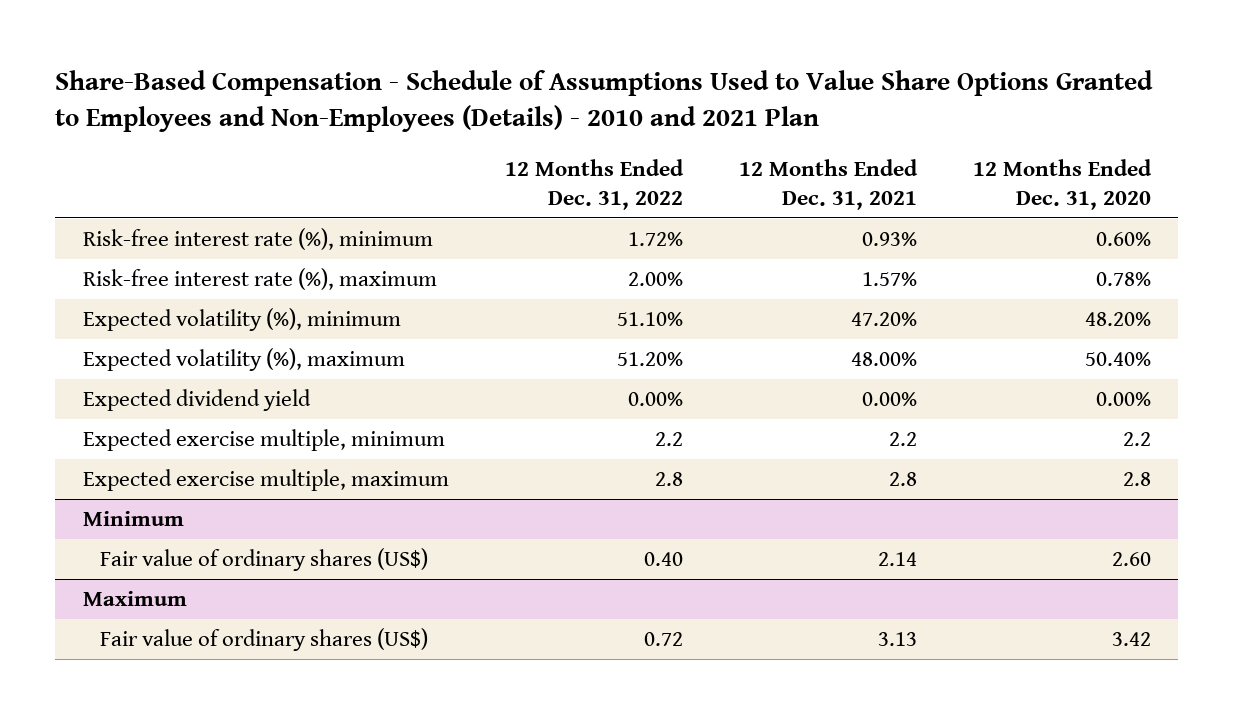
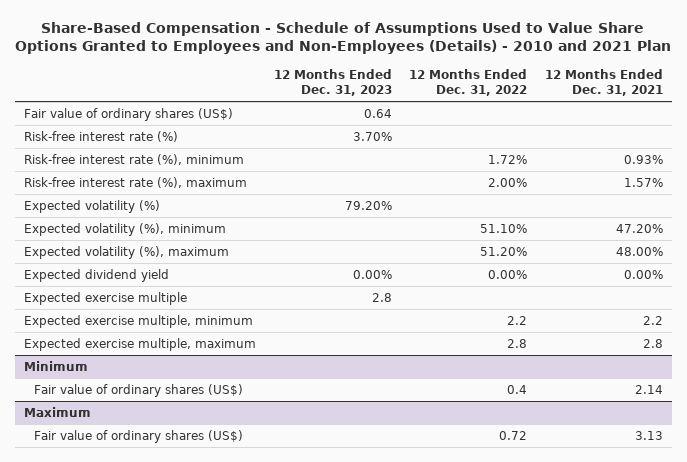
[972,158,1152,210] 12 Months Ended Dec. 31, 2020 -> none
none -> [273,69,392,96] 12 Months Ended Dec. 31, 2023
none -> [23,107,233,121] Fair value of ordinary shares (US$)
none -> [23,130,178,142] Risk-free interest rate (%)
none -> [23,199,160,213] Expected volatility (%)
none -> [23,291,187,305] Expected exercise multiple
[643,551,683,566] 0.40 -> [507,384,528,394] 0.4

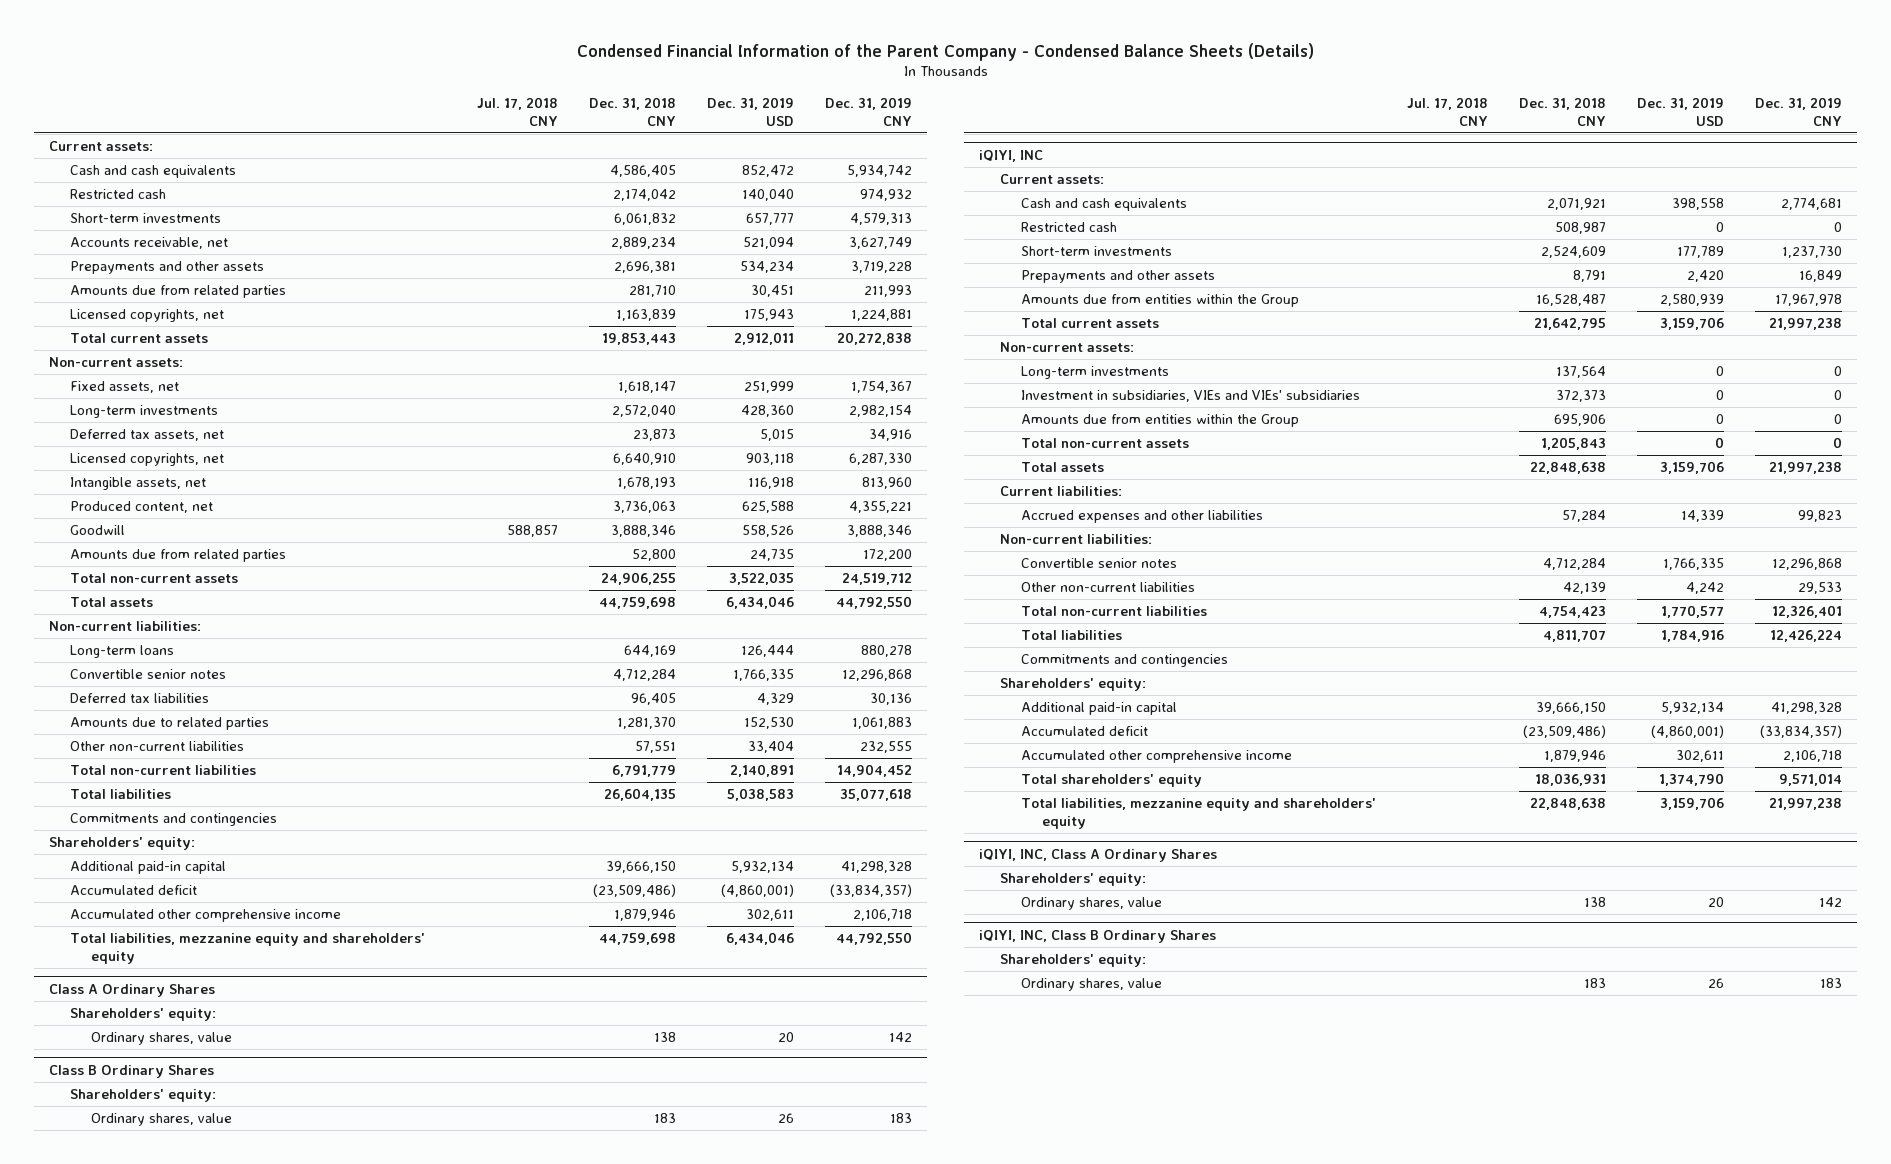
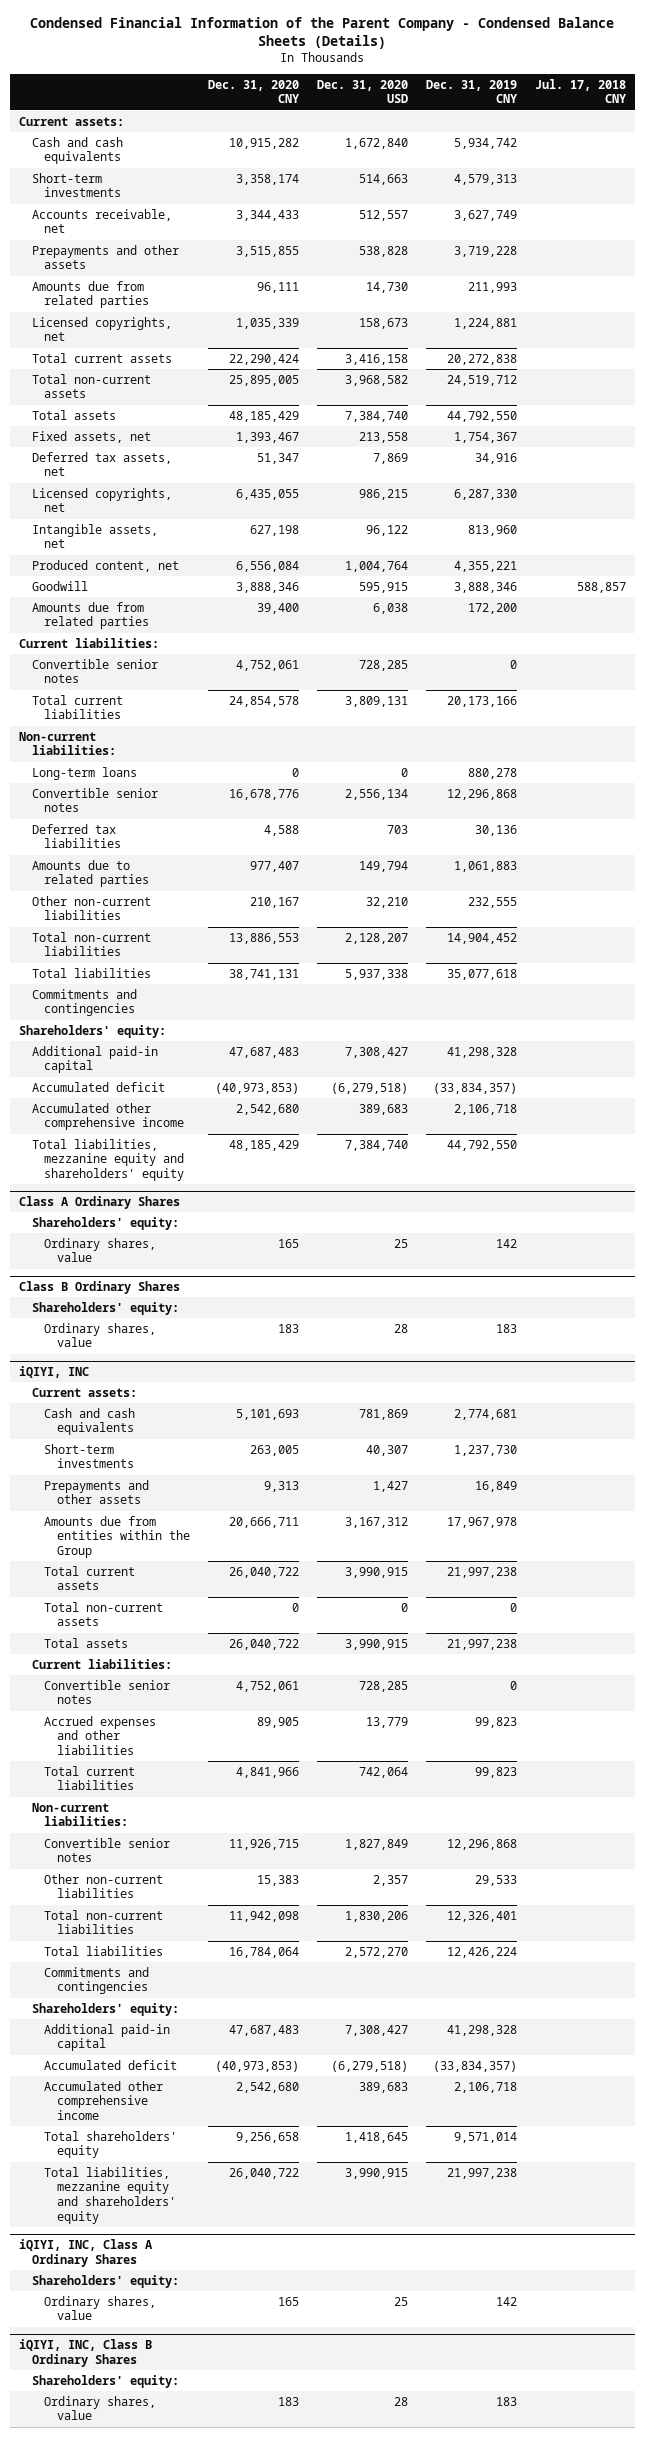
[588,97,676,126] Dec. 31, 2018 CNY -> none
[706,97,794,126] Dec. 31, 2019 USD -> none
none -> [208,79,300,104] Dec. 31, 2020 CNY
none -> [317,79,409,104] Dec. 31, 2020 USD
[69,189,166,200] Restricted cash -> none
[49,357,184,368] Non-current assets: -> none
[69,573,238,584] Total non-current assets -> [31,373,151,399] Total non-current assets
[69,597,153,608] Total assets -> [31,409,116,420] Total assets
[69,405,218,419] Long-term investments -> none
none -> [18,637,159,648] Current liabilities:
none -> [31,658,158,684] Convertible senior notes
none -> [31,694,123,720] Total current liabilities
[1020,222,1117,233] Restricted cash -> none
[1000,342,1135,353] Non-current assets: -> none
[1020,366,1169,380] Long-term investments -> none
[1020,390,1360,403] Investment in subsidiaries, VIEs and VIEs' subsidiaries -> none
[1020,414,1299,428] Amounts due from entities within the Group -> none
none -> [44,1679,171,1705] Convertible senior notes
none -> [44,1765,136,1791] Total current liabilities

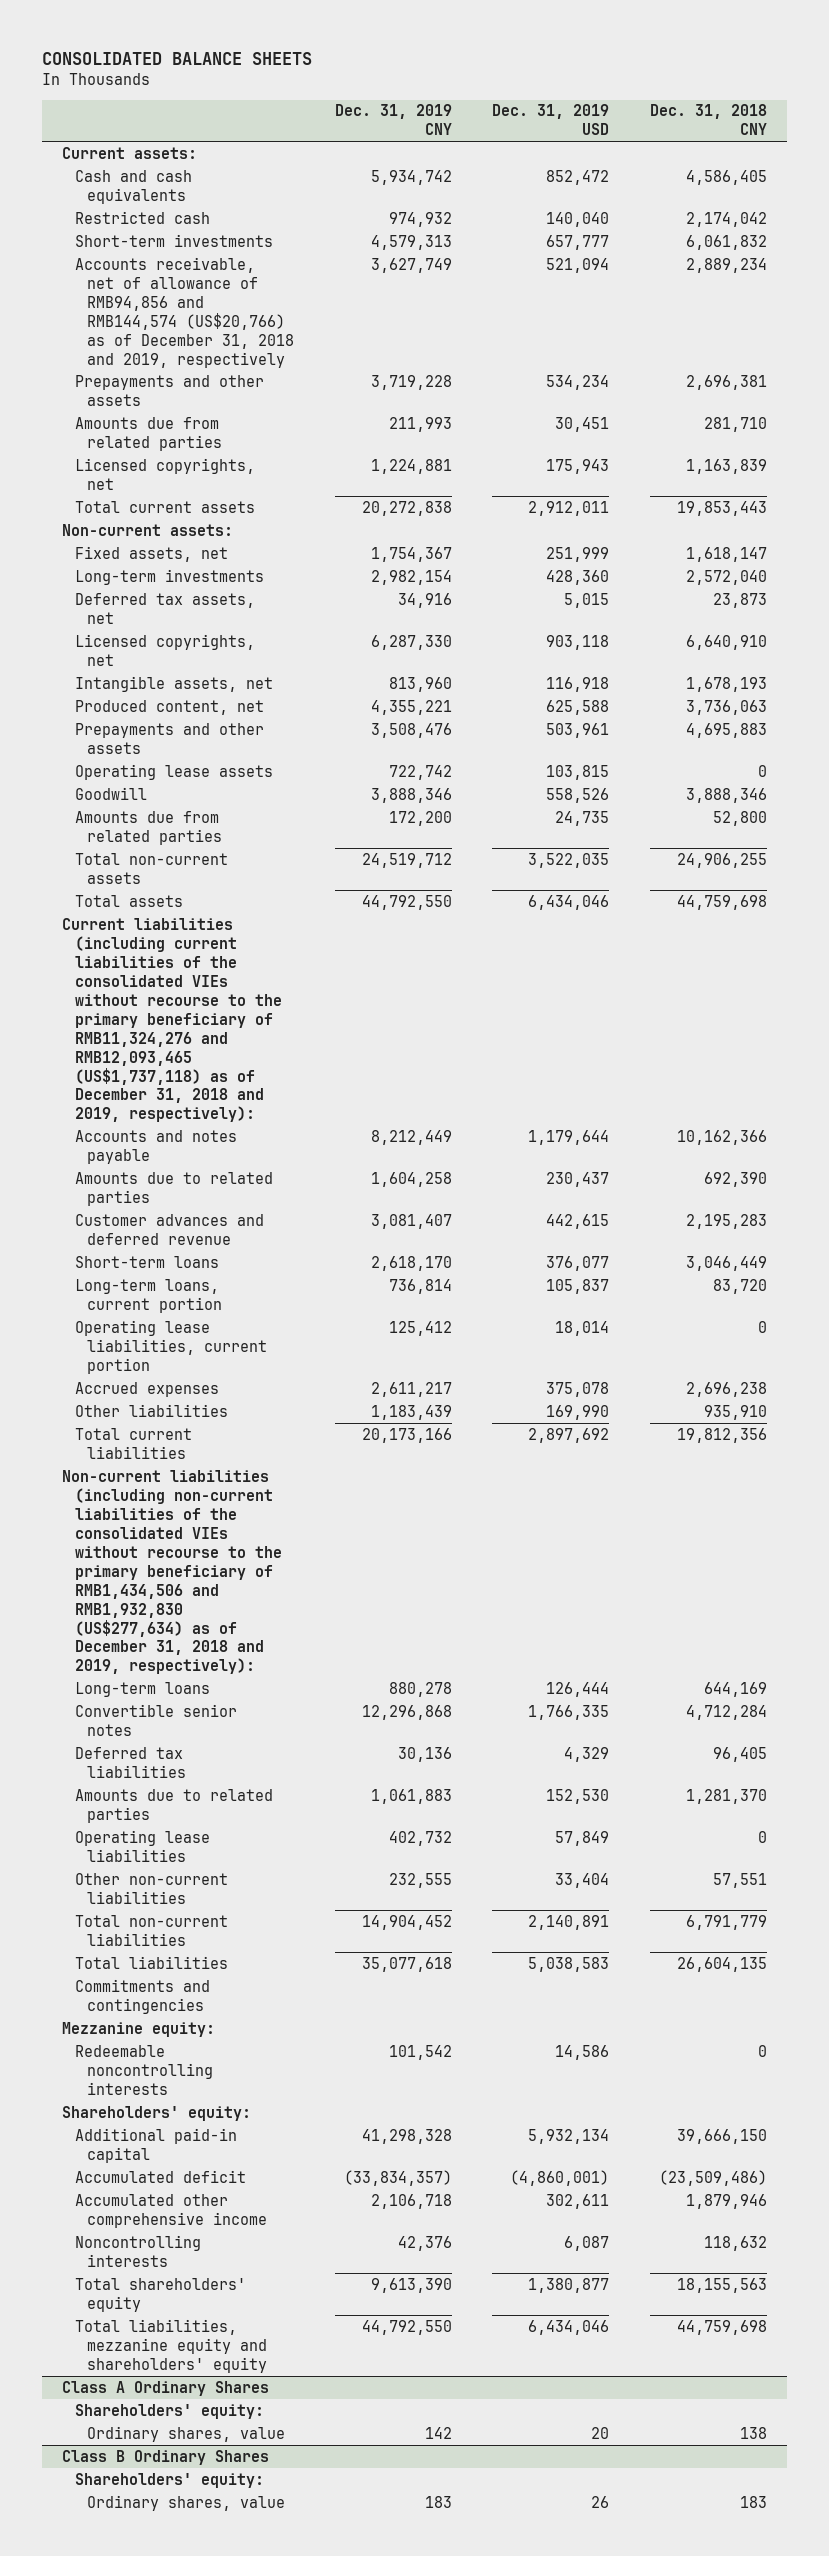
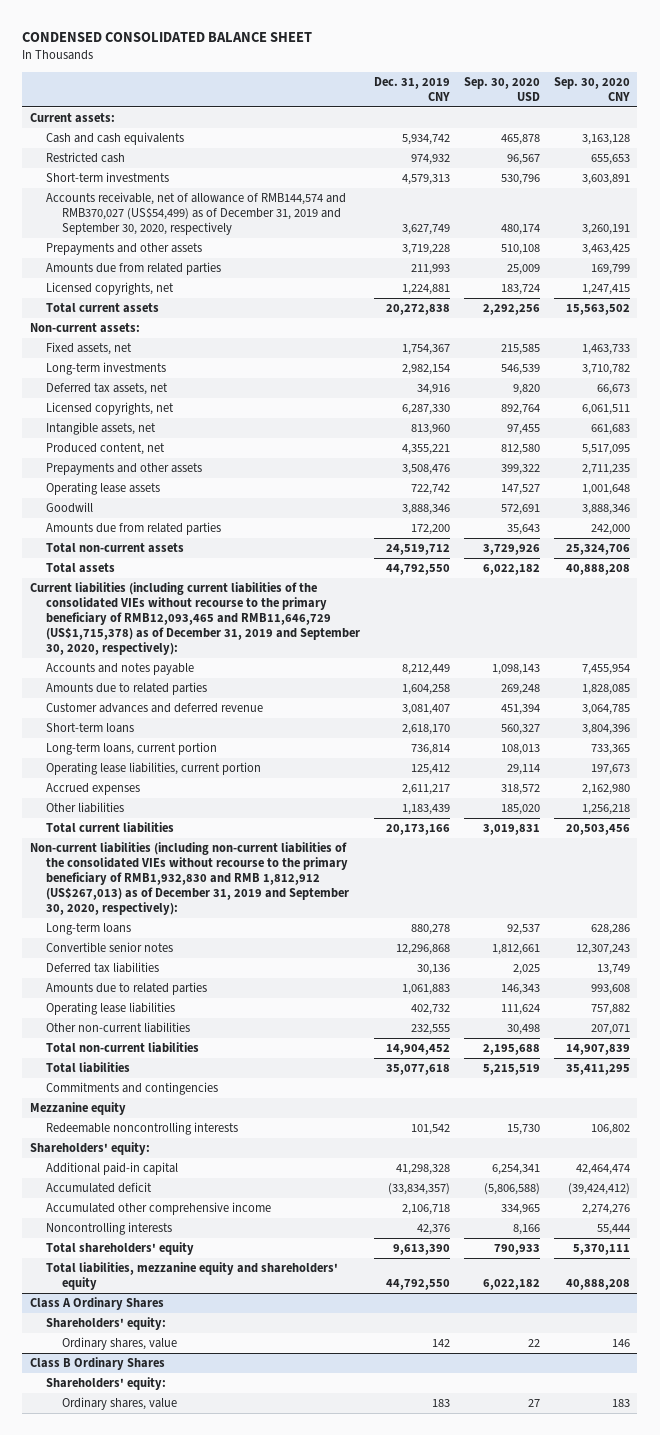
[41,51,312,65] CONSOLIDATED BALANCE SHEETS -> [22,32,313,43] CONDENSED CONSOLIDATED BALANCE SHEET
[492,104,610,136] Dec. 31, 2019 USD -> none
[649,104,767,136] Dec. 31, 2018 CNY -> none
none -> [463,77,540,101] Sep. 30, 2020 USD
none -> [554,77,631,101] Sep. 30, 2020 CNY
[74,256,295,368] Accounts receivable, net of allowance of RMB94,856 and RMB144,574 (US$20,766) as of December 31, 2018 and 2019, respectively -> [45,191,346,235] Accounts receivable, net of allowance of RMB144,574 and RMB370,027 (US$54,499) as of December 31, 2019 and September 30, 2020, respectively
[61,917,282,1123] Current liabilities (including current liabilities of the consolidated VIEs without recourse to the primary beneficiary of RMB11,324,276 and RMB12,093,465 (US$1,737,118) as of December 31, 2018 and 2019, respectively): -> [29,581,360,655] Current liabilities (including current liabilities of the consolidated VIEs without recourse to the primary beneficiary of RMB12,093,465 and RMB11,646,729 (US$1,715,378) as of December 31, 2019 and September 30, 2020, respectively):
[61,1469,282,1675] Non-current liabilities (including non-current liabilities of the consolidated VIEs without recourse to the primary beneficiary of RMB1,434,506 and RMB1,932,830 (US$277,634) as of December 31, 2018 and 2019, respectively): -> [29,841,349,915] Non-current liabilities (including non-current liabilities of the consolidated VIEs without recourse to the primary beneficiary of RMB1,932,830 and RMB 1,812,912 (US$267,013) as of December 31, 2019 and September 30, 2020, respectively):
[61,2021,215,2037] Mezzanine equity: -> [29,1101,126,1115] Mezzanine equity

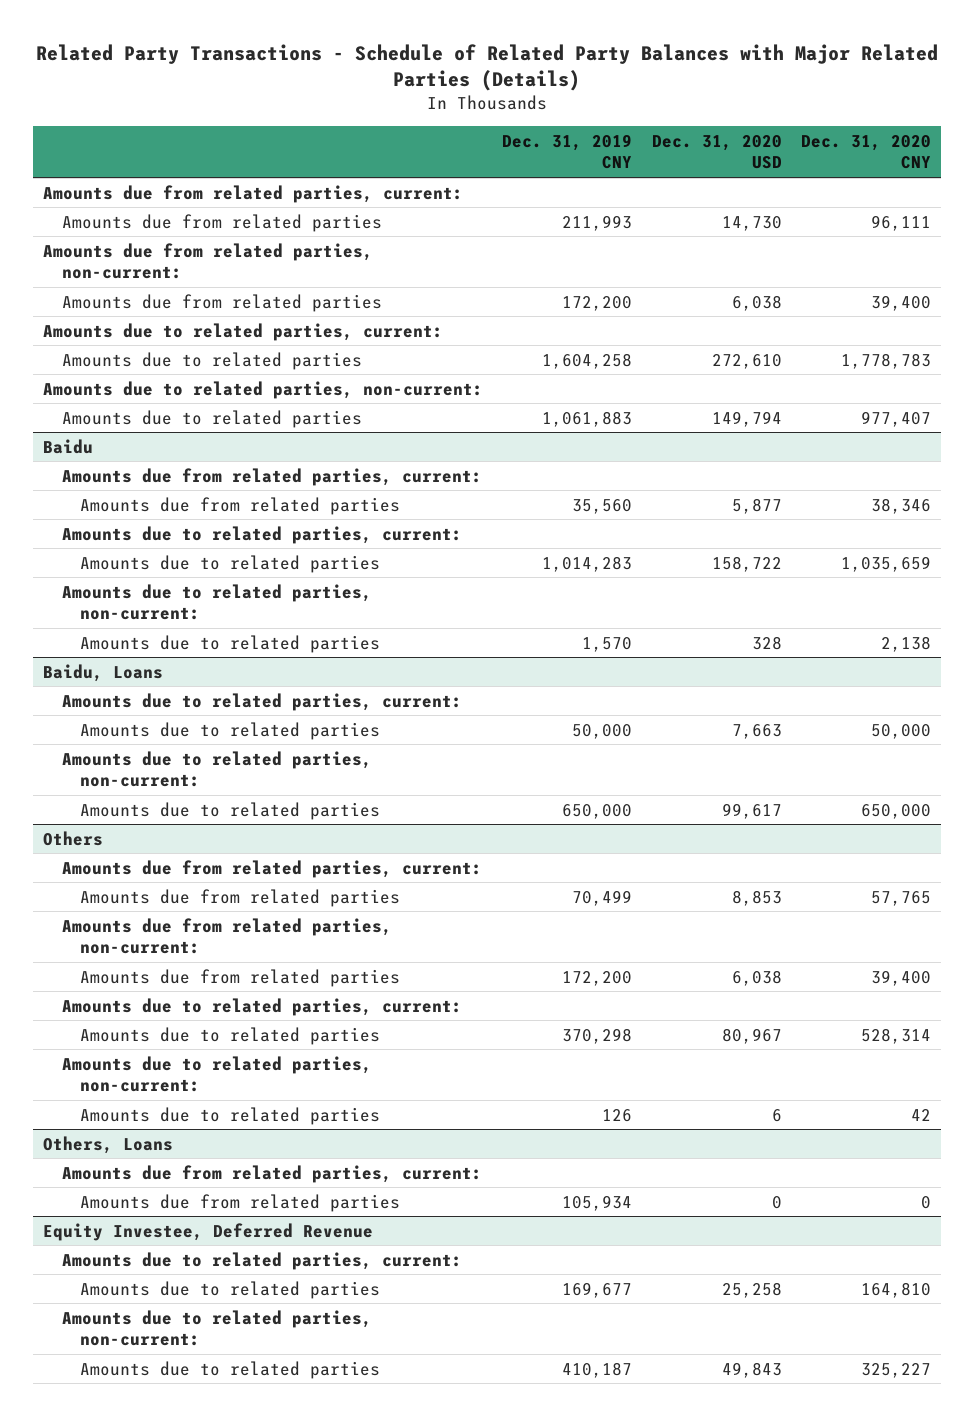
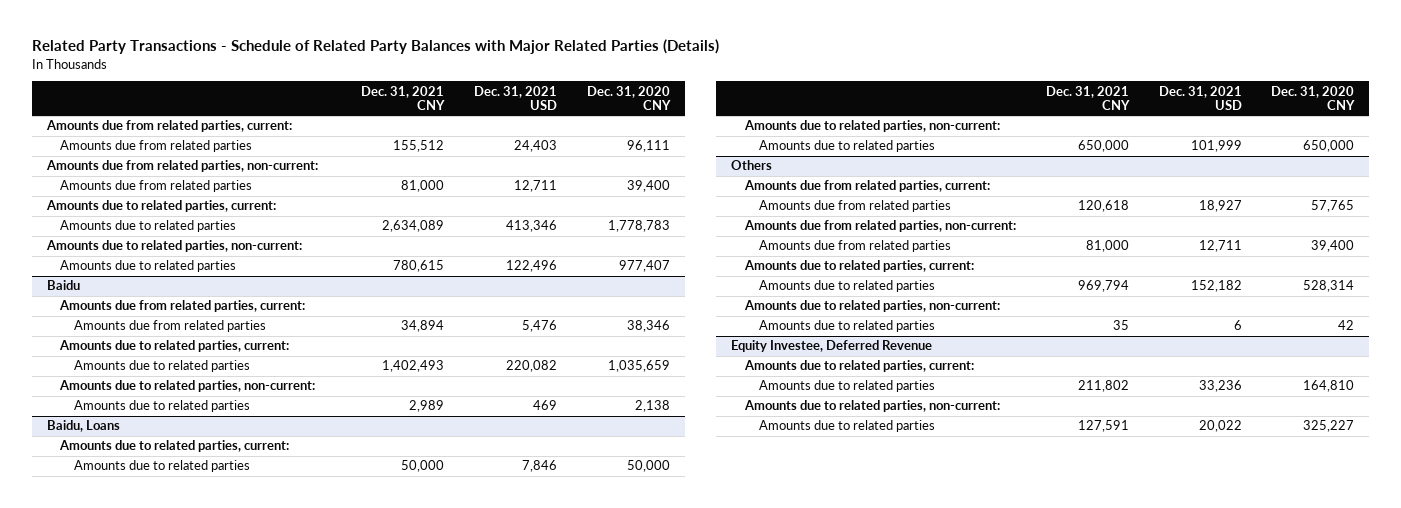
[502,133,633,170] Dec. 31, 2019 CNY -> none
[651,134,782,170] Dec. 31, 2020 USD -> none
none -> [361,85,446,111] Dec. 31, 2021 CNY
none -> [474,85,558,111] Dec. 31, 2021 USD
[43,1135,174,1154] Others, Loans -> none
[61,1164,482,1183] Amounts due from related parties, current: -> none
[80,1193,401,1212] Amounts due from related parties -> none

